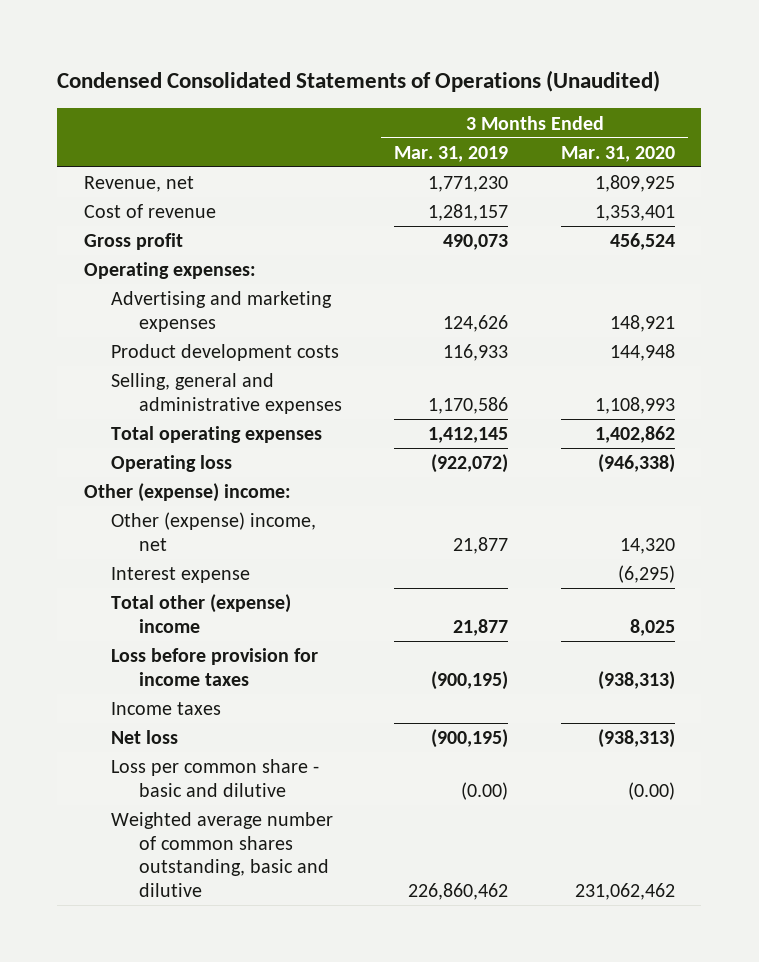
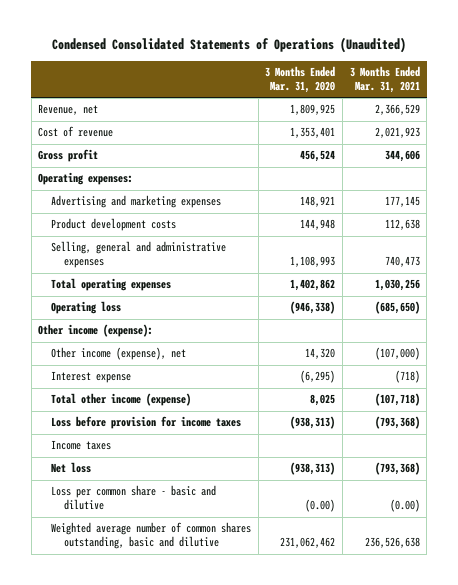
[394,145,509,162] Mar. 31, 2019 -> none
none -> [349,66,420,93] 3 Months Ended Mar. 31, 2021
[83,483,291,503] Other (expense) income: -> [38,324,154,338] Other income (expense):
[111,512,317,551] Other (expense) income, net -> [51,347,187,361] Other income (expense), net
[111,594,292,633] Total other (expense) income -> [51,393,192,407] Total other income (expense)

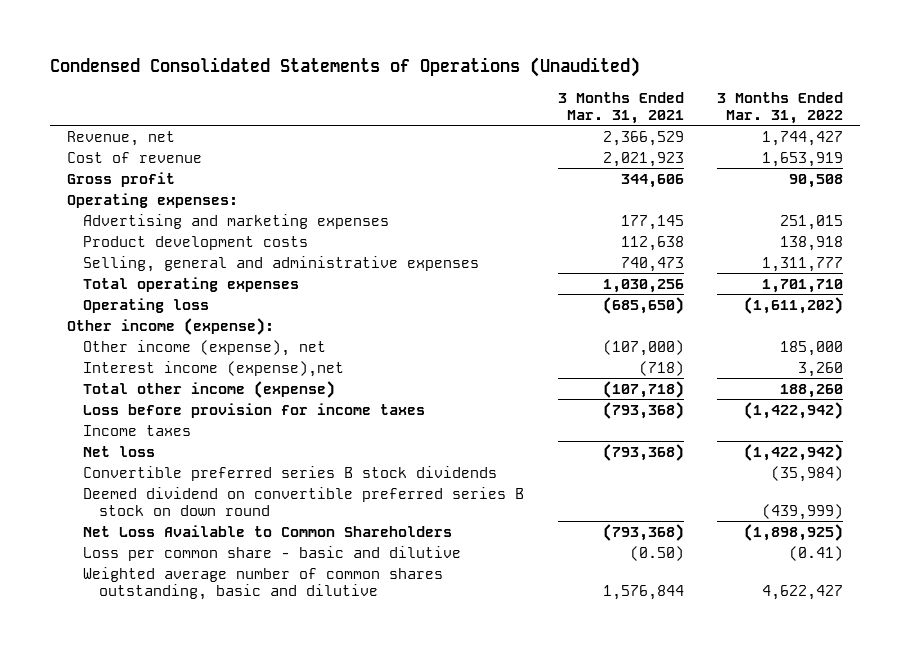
[265,66,336,93] 3 Months Ended Mar. 31, 2020 -> none
none -> [717,91,844,124] 3 Months Ended Mar. 31, 2022
[51,371,132,384] Interest expense -> [82,360,344,377] Interest income (expense),net
none -> [82,465,497,481] Convertible preferred series B stock dividends
none -> [82,486,524,516] Deemed dividend on convertible preferred series B stock on down round
none -> [82,524,452,537] Net Loss Available to Common Shareholders
[389,499,420,513] (0.00) -> [629,545,684,561] (0.50)
[364,537,420,549] 236,526,638 -> [602,584,684,600] 1,576,844

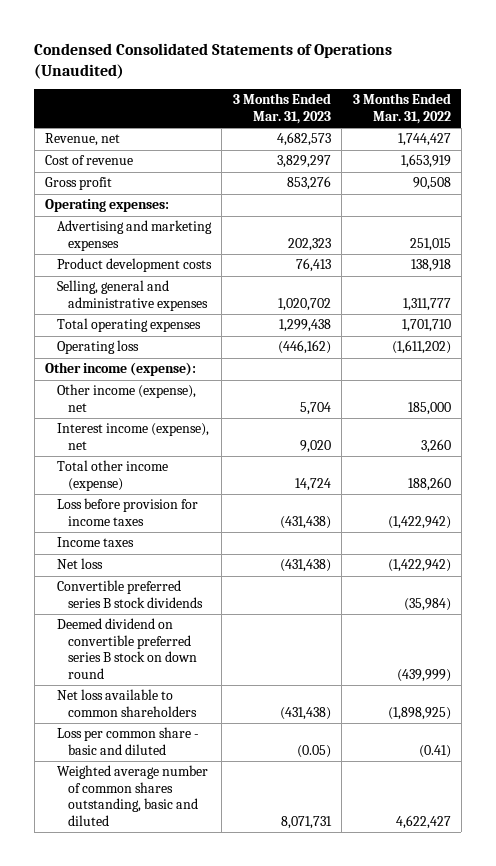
[557,91,684,124] 3 Months Ended Mar. 31, 2021 -> none
none -> [232,93,331,124] 3 Months Ended Mar. 31, 2023
[82,360,344,377] Interest income (expense),net -> [56,423,209,450] Interest income (expense), net
[82,524,452,537] Net Loss Available to Common Shareholders -> [56,689,198,717] Net loss available to common shareholders
[82,545,461,561] Loss per common share - basic and dilutive -> [56,727,199,755] Loss per common share - basic and diluted
[82,566,443,600] Weighted average number of common shares outstanding, basic and dilutive -> [56,765,208,826] Weighted average number of common shares outstanding, basic and diluted

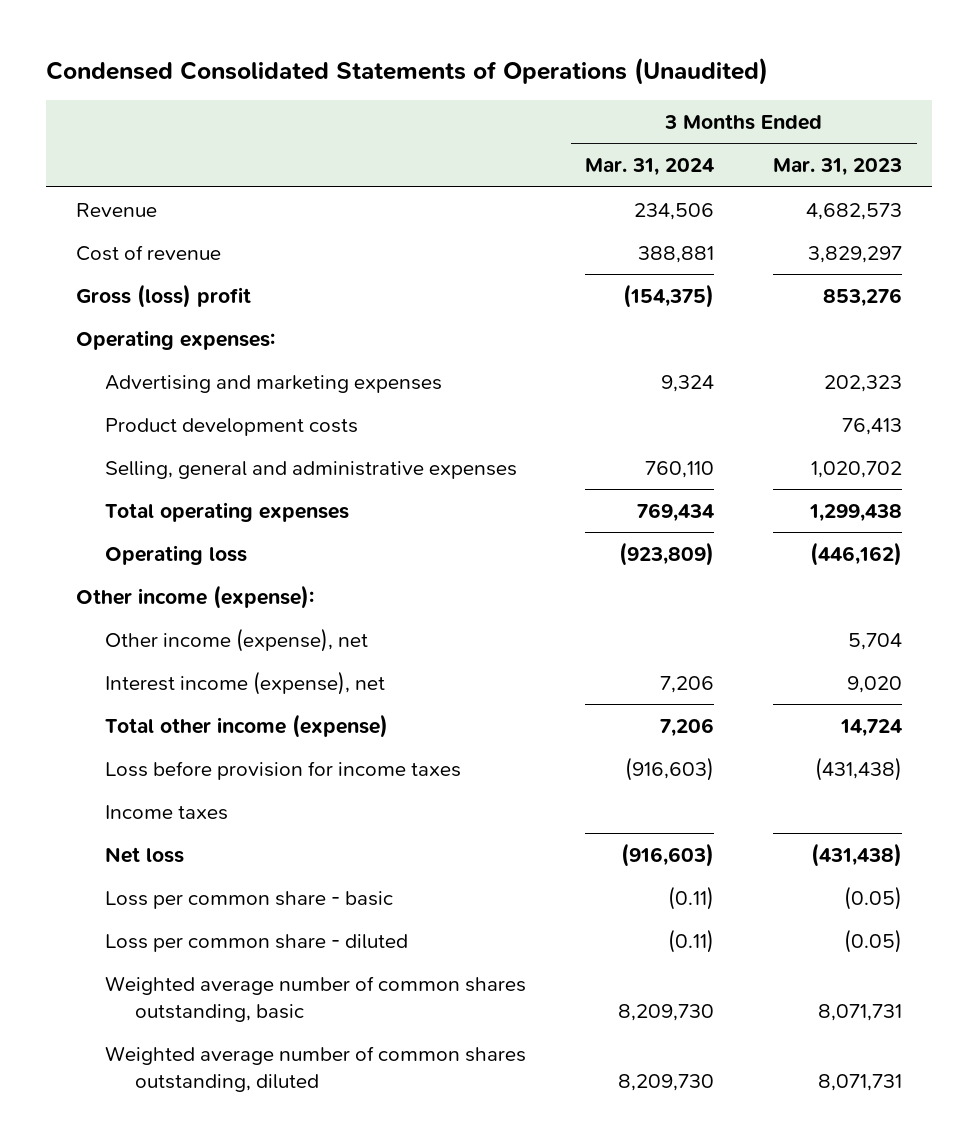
[352,93,451,124] 3 Months Ended Mar. 31, 2022 -> none
none -> [585,158,715,177] Mar. 31, 2024
[45,133,121,147] Revenue, net -> [75,202,157,217] Revenue
[45,177,113,191] Gross profit -> [75,283,251,308] Gross (loss) profit
[56,580,204,608] Convertible preferred series B stock dividends -> none
[56,618,198,679] Deemed dividend on convertible preferred series B stock on down round -> none
[56,689,198,717] Net loss available to common shareholders -> none
[56,727,199,755] Loss per common share - basic and diluted -> [105,890,394,909] Loss per common share - basic
none -> [105,933,409,952] Loss per common share - diluted
[56,765,208,826] Weighted average number of common shares outstanding, basic and diluted -> [105,975,527,1023] Weighted average number of common shares outstanding, basic
none -> [105,1045,527,1093] Weighted average number of common shares outstanding, diluted

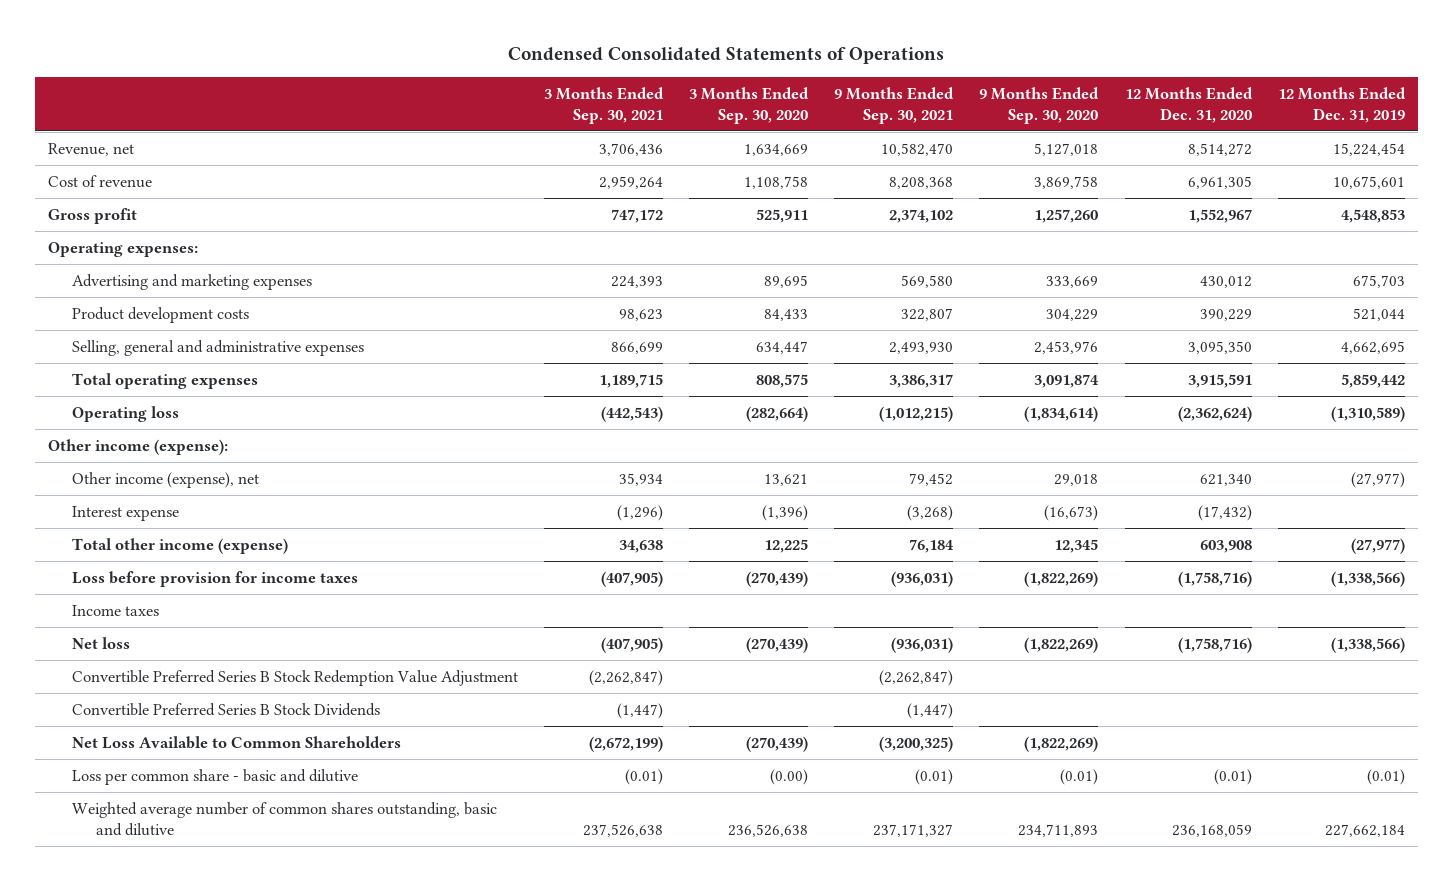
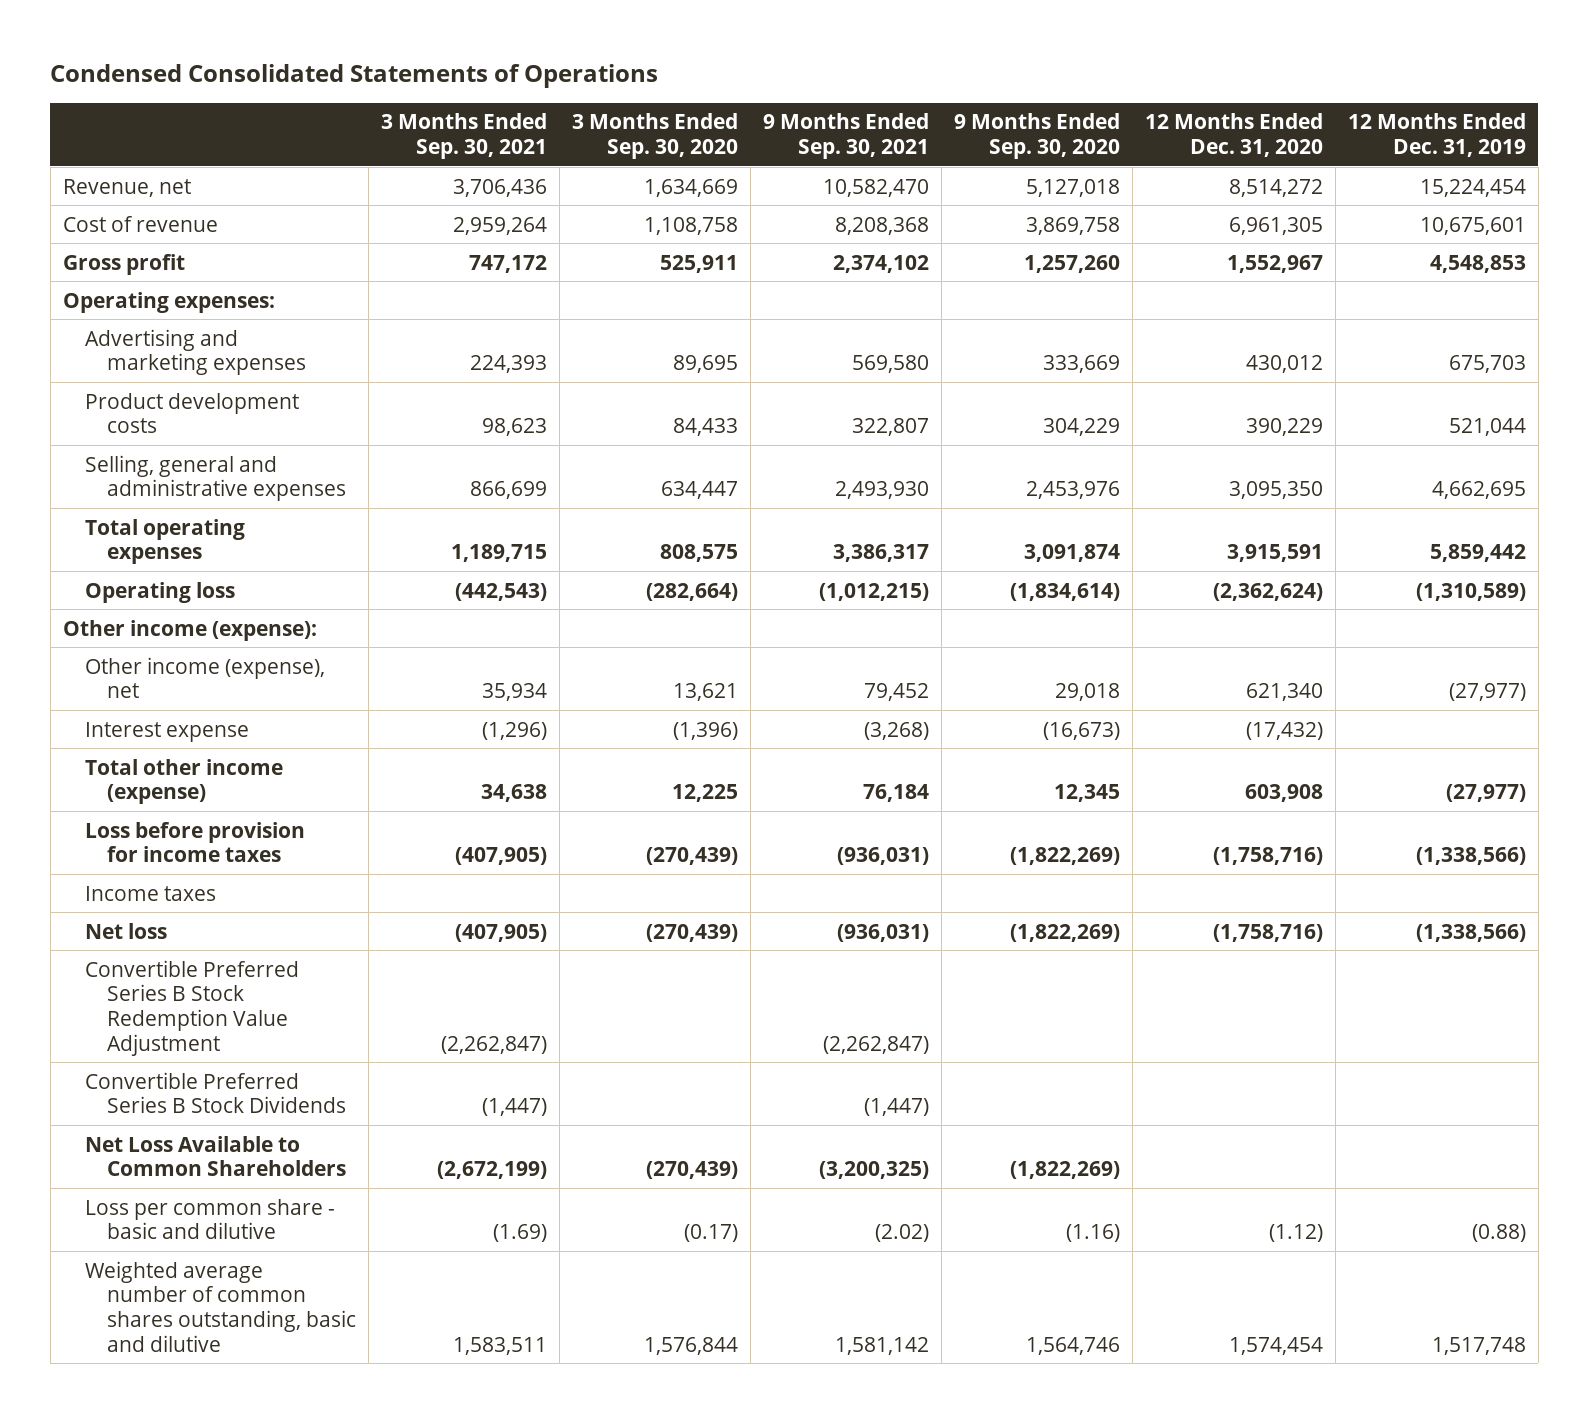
[625,769,664,786] (0.01) -> [492,1224,547,1243] (1.69)
[770,769,809,786] (0.00) -> [683,1224,738,1243] (0.17)
[915,769,954,786] (0.01) -> [874,1224,929,1243] (2.02)
[1060,769,1099,786] (0.01) -> [1065,1224,1120,1243] (1.16)
[1213,769,1252,786] (0.01) -> [1268,1224,1323,1243] (1.12)
[1366,769,1405,786] (0.01) -> [1471,1224,1526,1243] (0.88)
[583,824,664,838] 237,526,638 -> [452,1336,547,1355] 1,583,511
[728,824,809,838] 236,526,638 -> [643,1336,738,1355] 1,576,844
[873,824,954,838] 237,171,327 -> [834,1336,929,1355] 1,581,142
[1018,824,1099,838] 234,711,893 -> [1025,1336,1120,1355] 1,564,746
[1171,824,1252,838] 236,168,059 -> [1228,1336,1323,1355] 1,574,454
[1324,824,1405,838] 227,662,184 -> [1431,1336,1526,1355] 1,517,748

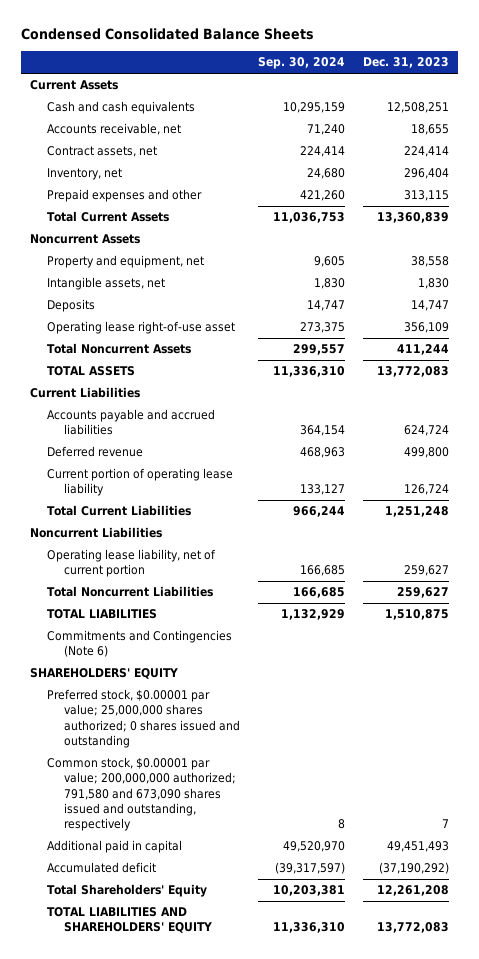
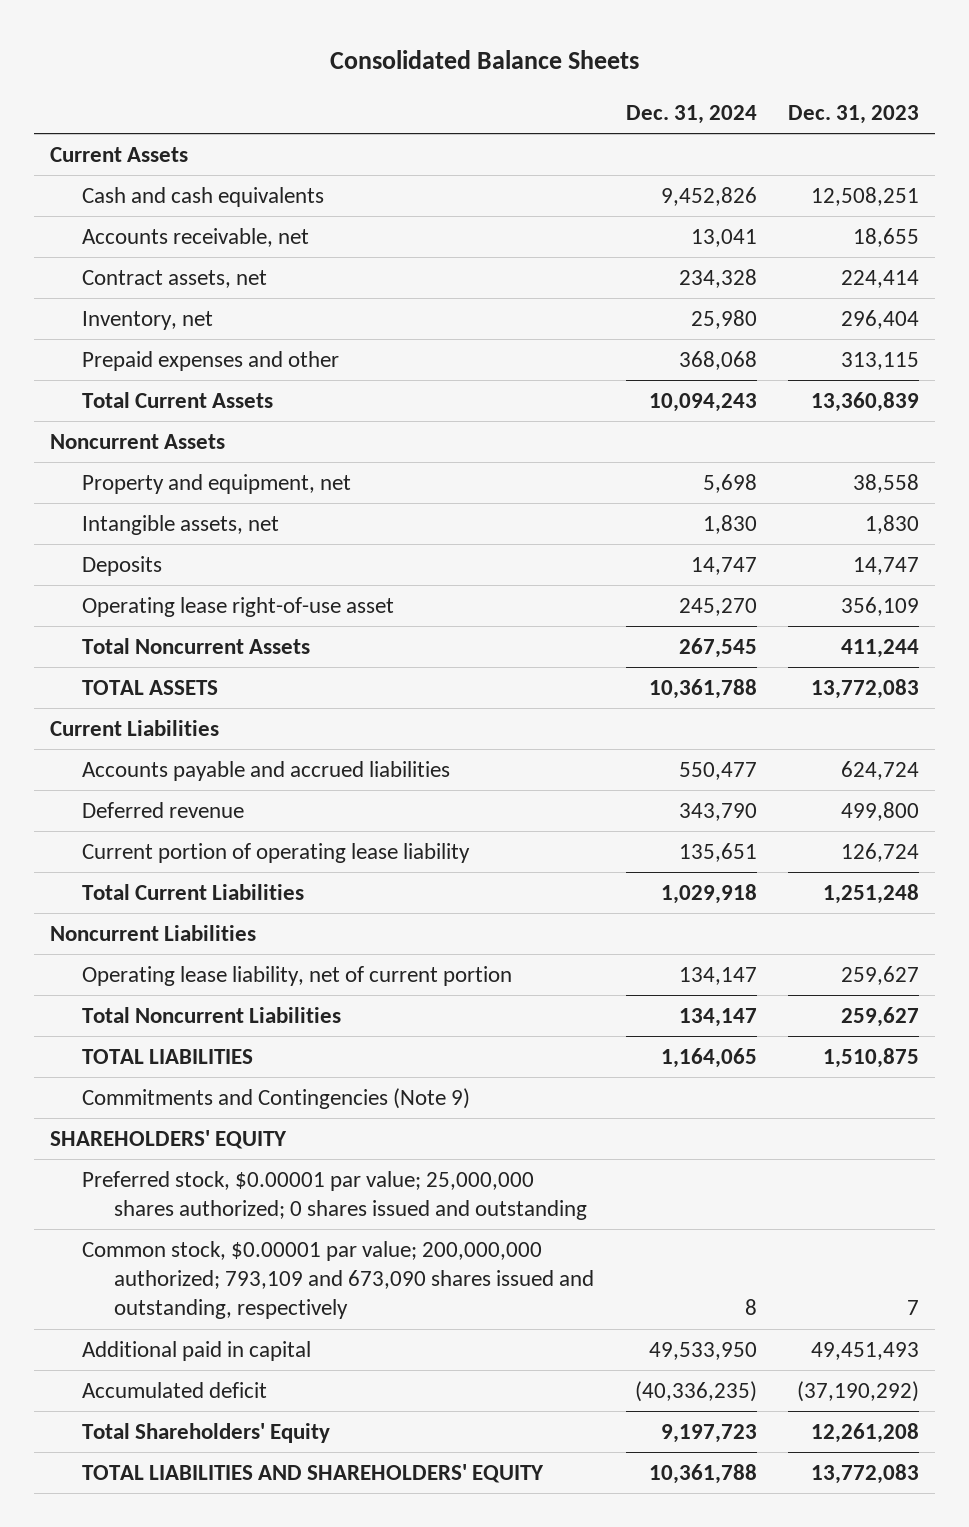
[21,28,315,41] Condensed Consolidated Balance Sheets -> [329,50,639,70] Consolidated Balance Sheets
[258,57,346,70] Sep. 30, 2024 -> none
none -> [625,104,757,124] Dec. 31, 2024
[47,630,233,658] Commitments and Contingencies (Note 6) -> [81,1087,470,1109] Commitments and Contingencies (Note 9)
[47,757,237,831] Common stock, $0.00001 par value; 200,000,000 authorized; 791,580 and 673,090 shares issued and outstanding, respectively -> [81,1240,594,1320] Common stock, $0.00001 par value; 200,000,000 authorized; 793,109 and 673,090 shares issued and outstanding, respectively

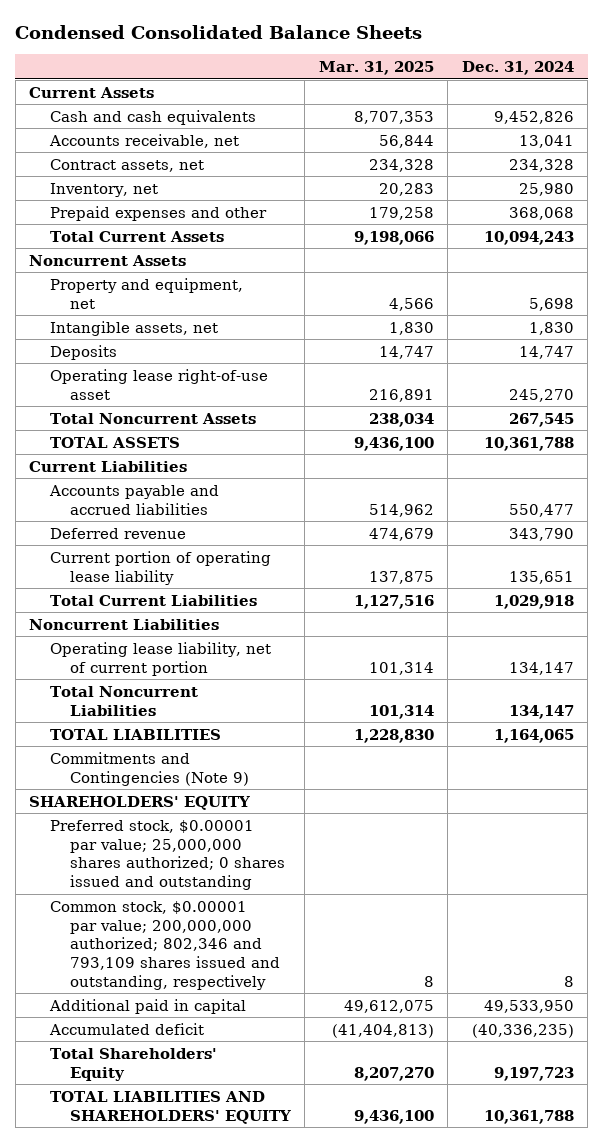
[329,50,639,70] Consolidated Balance Sheets -> [15,24,423,39] Condensed Consolidated Balance Sheets
[788,104,920,124] Dec. 31, 2023 -> none
none -> [318,61,434,76] Mar. 31, 2025
[81,1240,594,1320] Common stock, $0.00001 par value; 200,000,000 authorized; 793,109 and 673,090 shares issued and outstanding, respectively -> [49,900,280,990] Common stock, $0.00001 par value; 200,000,000 authorized; 802,346 and 793,109 shares issued and outstanding, respectively

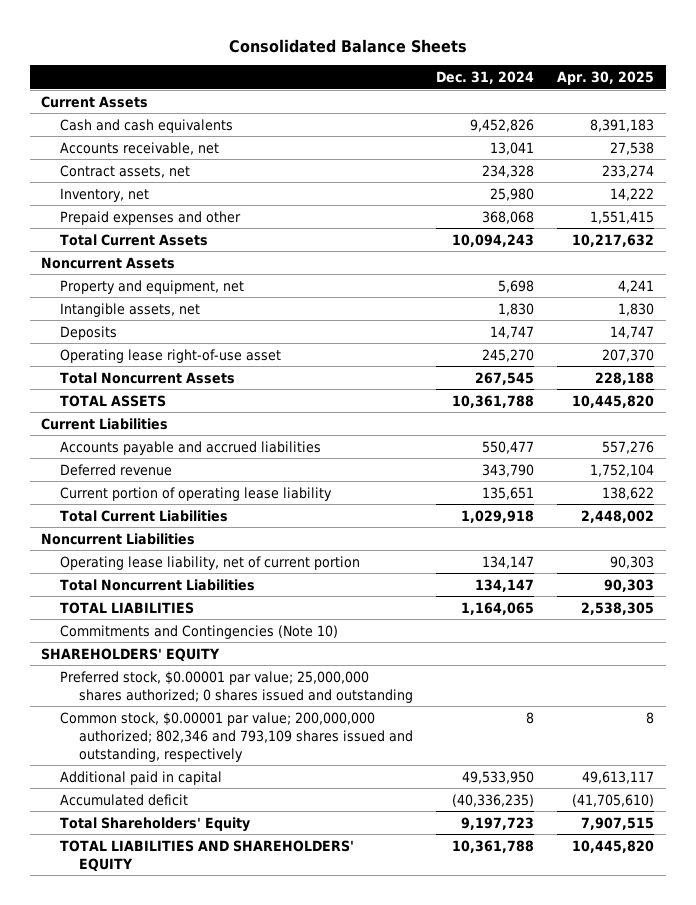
[15,24,423,39] Condensed Consolidated Balance Sheets -> [228,38,467,53] Consolidated Balance Sheets
[318,61,434,76] Mar. 31, 2025 -> none
none -> [557,71,655,86] Apr. 30, 2025
[49,751,249,786] Commitments and Contingencies (Note 9) -> [60,624,339,639] Commitments and Contingencies (Note 10)

